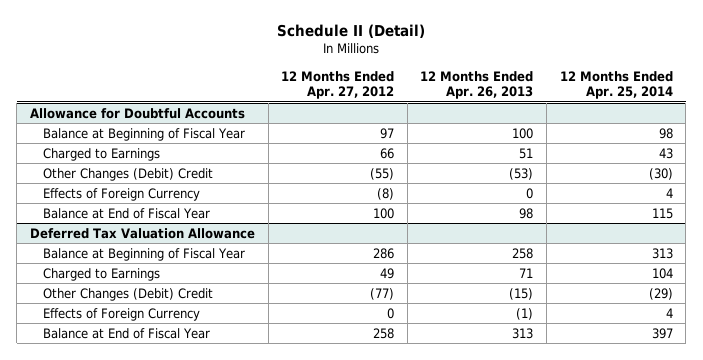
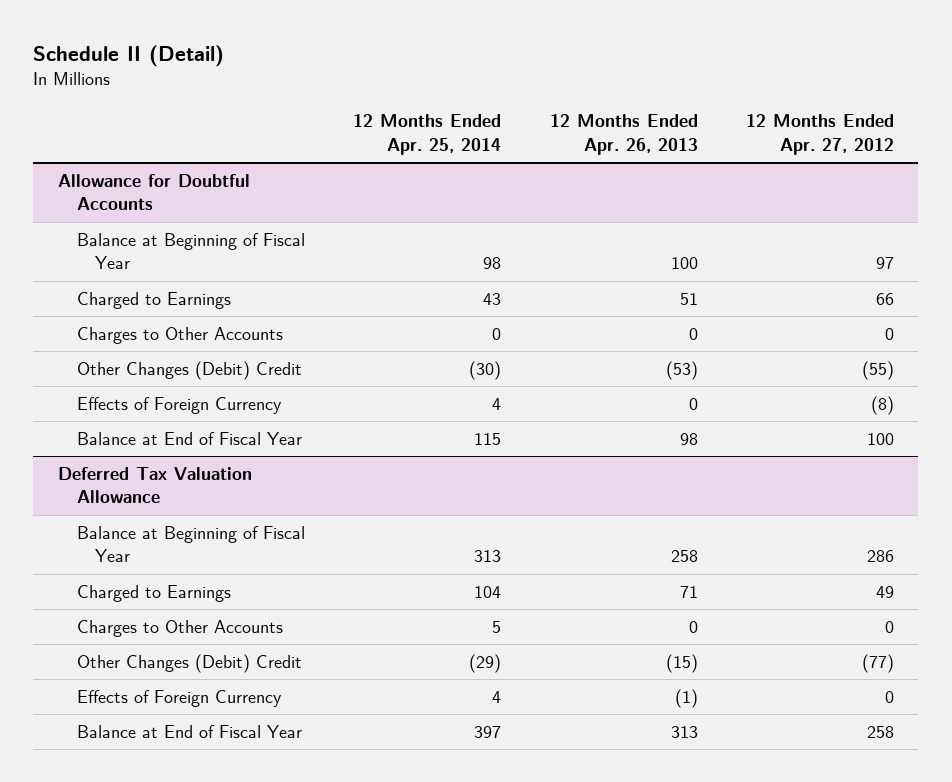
none -> [76,326,283,344] Charges to Other Accounts
none -> [76,619,283,637] Charges to Other Accounts

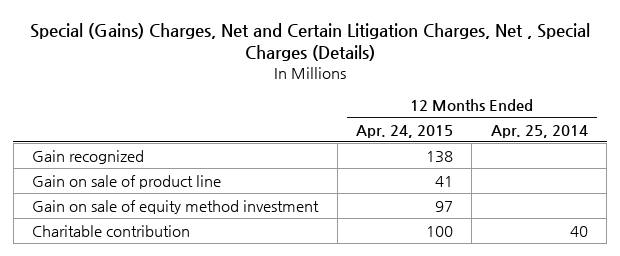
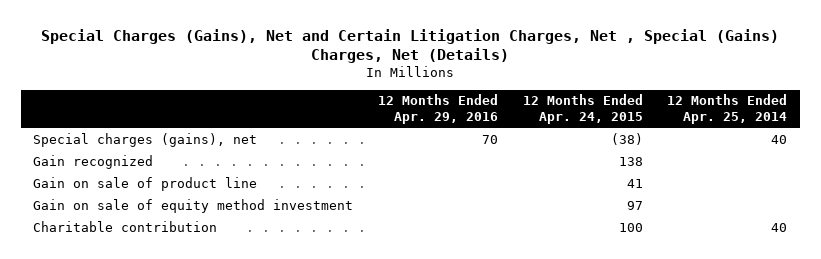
[30,22,591,62] Special (Gains) Charges, Net and Certain Litigation Charges, Net , Special Charges (Details) -> [41,28,780,64] Special Charges (Gains), Net and Certain Litigation Charges, Net , Special (Gains) Charges, Net (Details)
none -> [378,94,499,124] 12 Months Ended Apr. 29, 2016
none -> [33,132,258,147] Special charges (gains), net

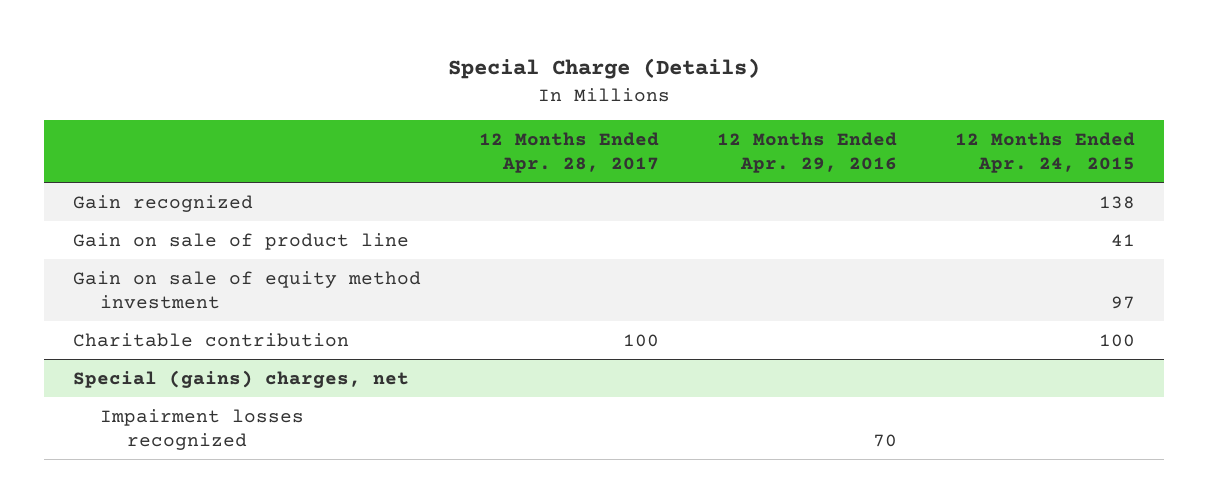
[41,28,780,64] Special Charges (Gains), Net and Certain Litigation Charges, Net , Special (Gains) Charges, Net (Details) -> [447,58,760,80] Special Charge (Details)
[667,94,788,124] 12 Months Ended Apr. 25, 2014 -> none
none -> [478,131,659,173] 12 Months Ended Apr. 28, 2017
[33,132,258,147] Special charges (gains), net -> none
none -> [72,369,409,388] Special (gains) charges, net
none -> [100,408,305,450] Impairment losses recognized

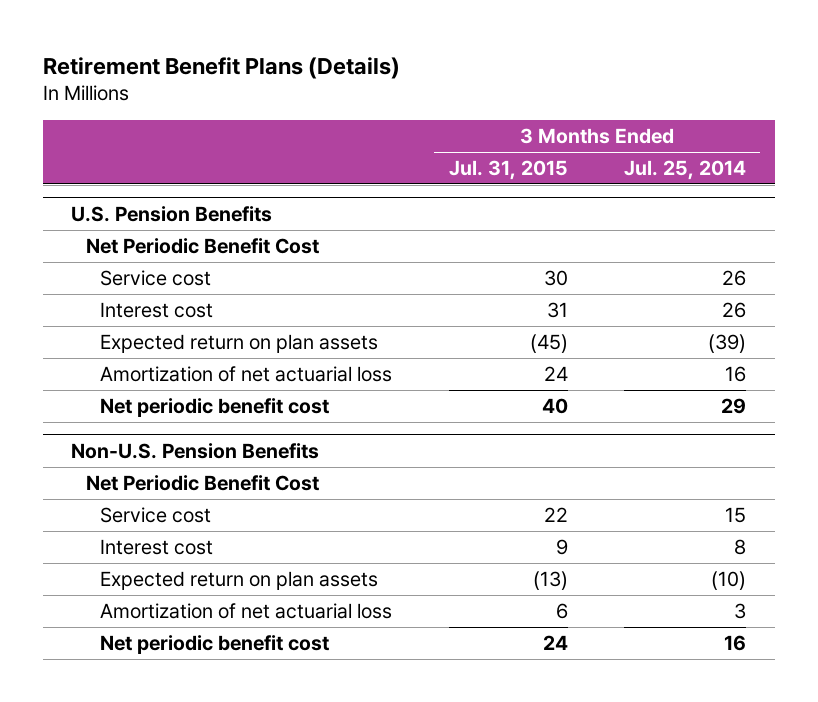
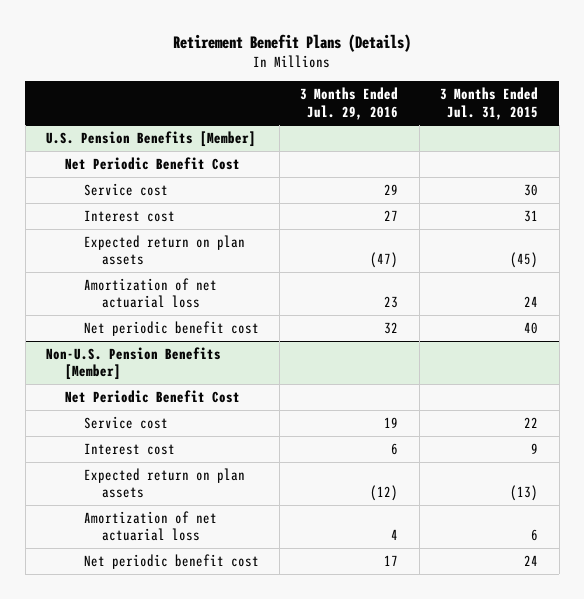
[624,159,747,180] Jul. 25, 2014 -> none
none -> [300,87,399,120] 3 Months Ended Jul. 29, 2016
[71,205,273,222] U.S. Pension Benefits -> [46,131,257,148] U.S. Pension Benefits [Member]
[71,442,320,459] Non-U.S. Pension Benefits -> [46,347,222,381] Non-U.S. Pension Benefits [Member]

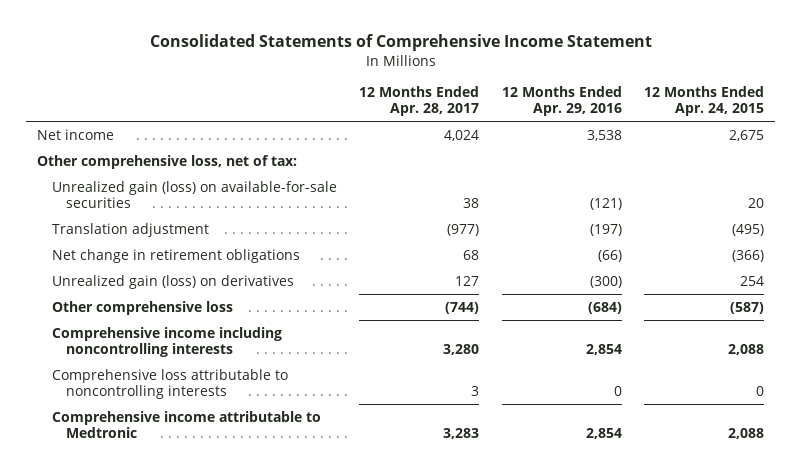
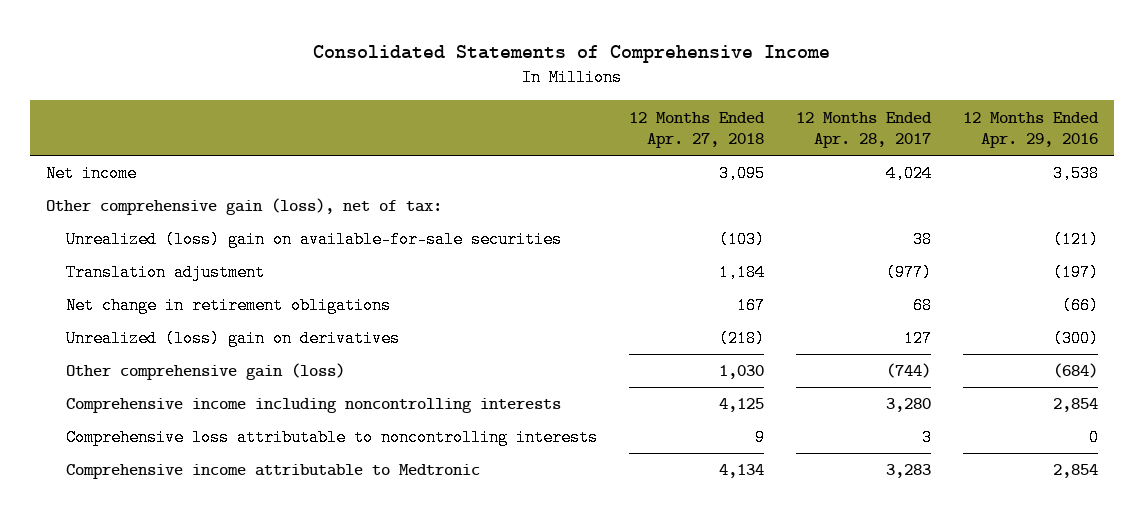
[149,34,652,52] Consolidated Statements of Comprehensive Income Statement -> [312,44,830,63] Consolidated Statements of Comprehensive Income
[643,85,764,117] 12 Months Ended Apr. 24, 2015 -> none
none -> [628,111,765,148] 12 Months Ended Apr. 27, 2018
[37,154,298,169] Other comprehensive loss, net of tax: -> [45,198,442,216] Other comprehensive gain (loss), net of tax:
[51,180,337,209] Unrealized gain (loss) on available-for-sale securities -> [65,231,562,249] Unrealized (loss) gain on available-for-sale securities
[51,274,294,289] Unrealized gain (loss) on derivatives -> [65,330,400,348] Unrealized (loss) gain on derivatives
[51,300,233,315] Other comprehensive loss -> [65,363,345,381] Other comprehensive gain (loss)

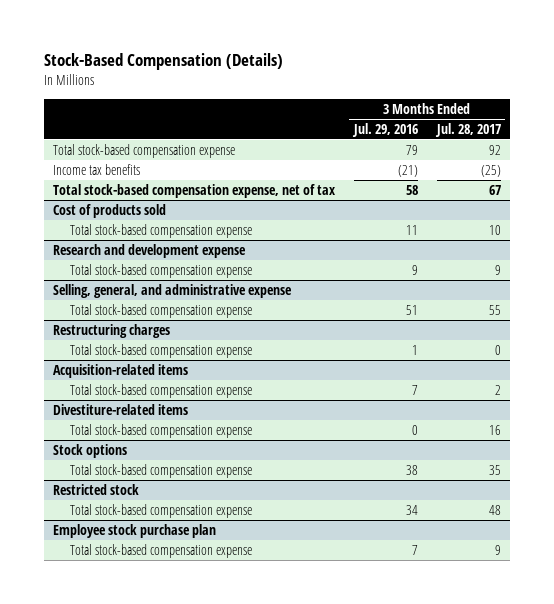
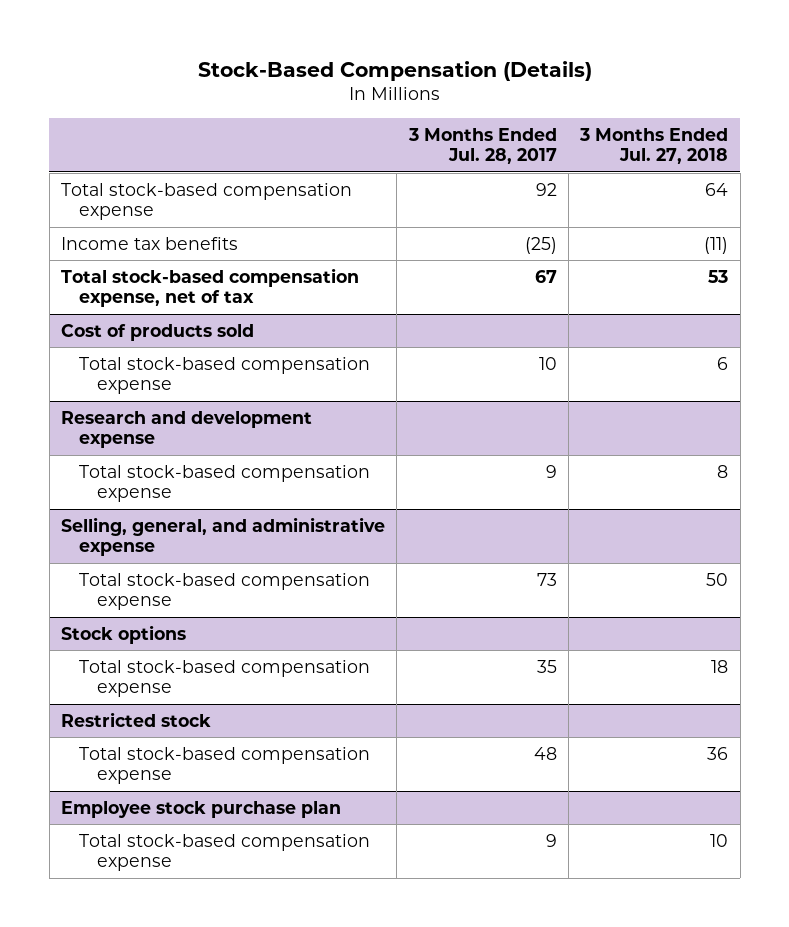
[351,123,418,138] Jul. 29, 2016 -> none
none -> [579,127,729,165] 3 Months Ended Jul. 27, 2018
[53,324,171,339] Restructuring charges -> none
[70,344,253,359] Total stock-based compensation expense -> none
[53,364,189,379] Acquisition-related items -> none
[70,384,253,399] Total stock-based compensation expense -> none
[53,404,189,416] Divestiture-related items -> none
[70,424,253,439] Total stock-based compensation expense -> none
[488,305,501,316] 55 -> [536,572,557,586] 73

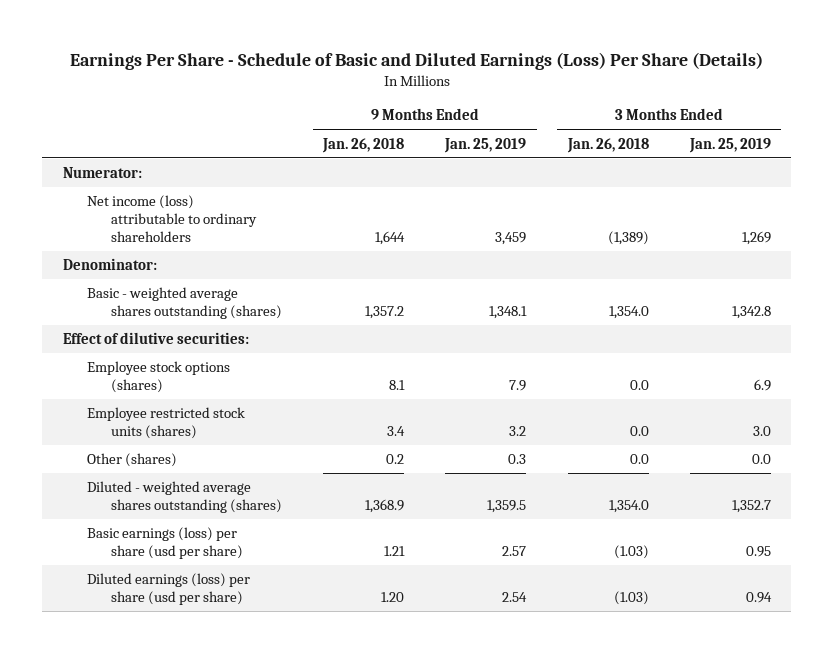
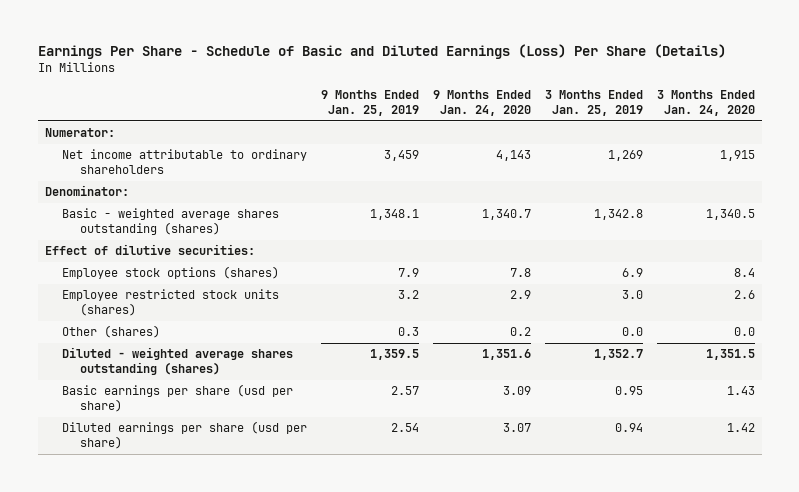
[322,137,405,153] Jan. 26, 2018 -> none
[566,137,649,153] Jan. 26, 2018 -> none
none -> [432,90,531,117] 9 Months Ended Jan. 24, 2020
none -> [656,90,755,117] 3 Months Ended Jan. 24, 2020
[86,195,257,243] Net income (loss) attributable to ordinary shareholders -> [62,149,308,175] Net income attributable to ordinary shareholders
[86,527,243,560] Basic earnings (loss) per share (usd per share) -> [62,384,294,413] Basic earnings per share (usd per share)
[86,573,250,606] Diluted earnings (loss) per share (usd per share) -> [62,421,308,450] Diluted earnings per share (usd per share)

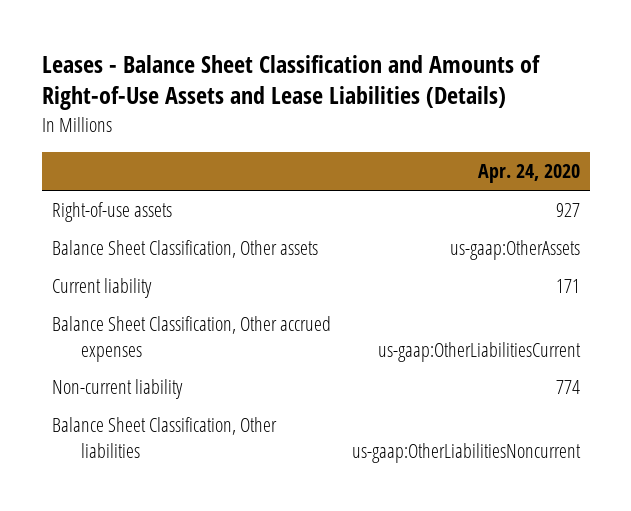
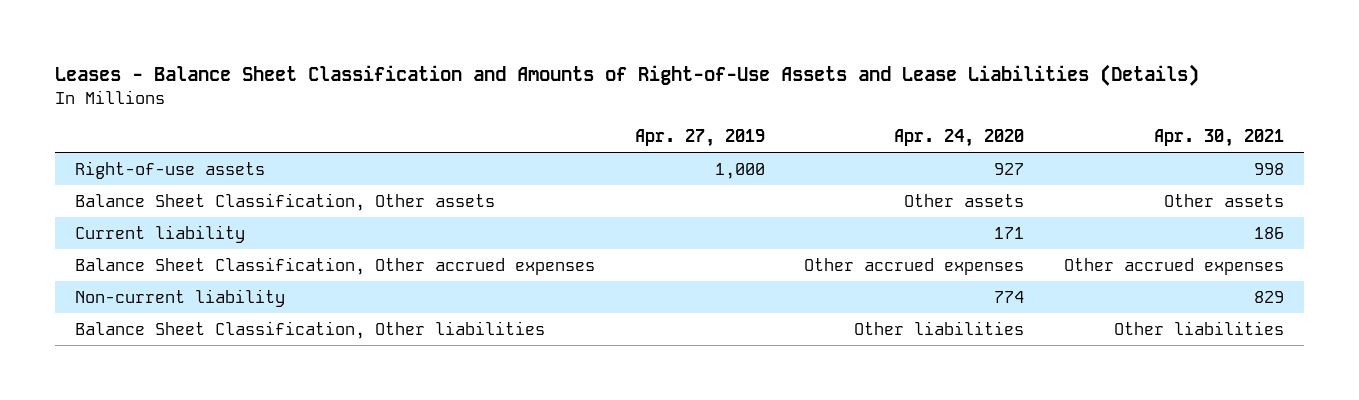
none -> [634,129,765,148] Apr. 27, 2019
none -> [1153,129,1284,148] Apr. 30, 2021
[449,240,580,261] us-gaap:OtherAssets -> [904,193,1025,207] Other assets
[377,341,581,362] us-gaap:OtherLiabilitiesCurrent -> [804,257,1025,275] Other accrued expenses
[351,442,581,463] us-gaap:OtherLiabilitiesNoncurrent -> [854,320,1025,335] Other liabilities

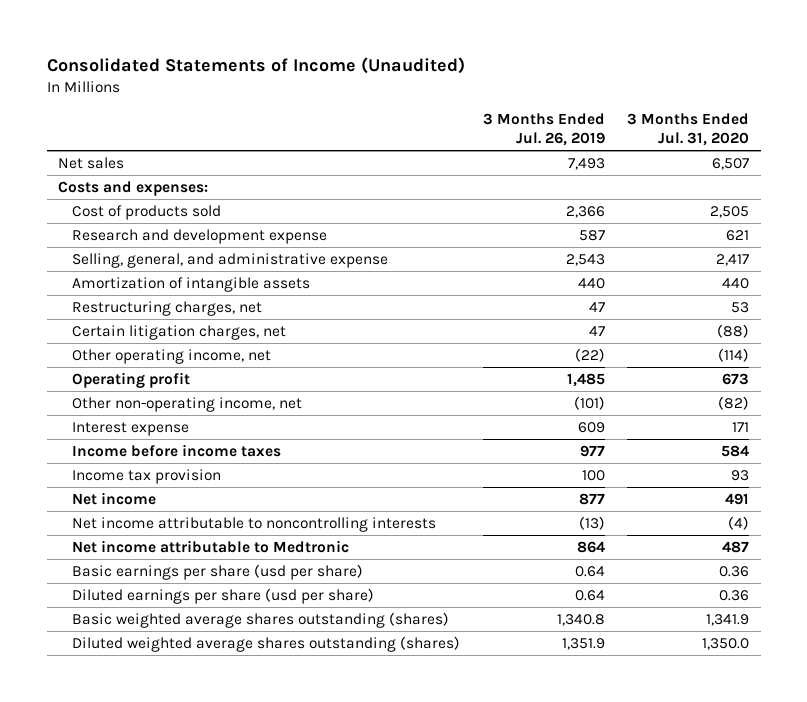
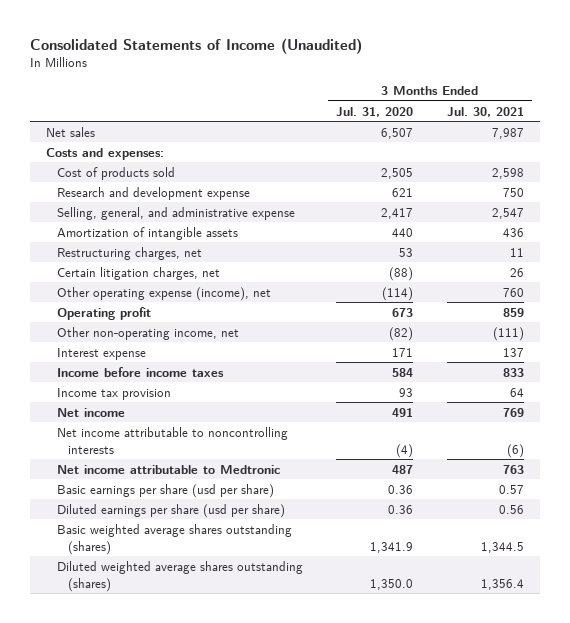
[482,113,605,147] 3 Months Ended Jul. 26, 2019 -> none
none -> [446,106,524,117] Jul. 30, 2021
[72,348,272,364] Other operating income, net -> [57,286,272,301] Other operating expense (income), net

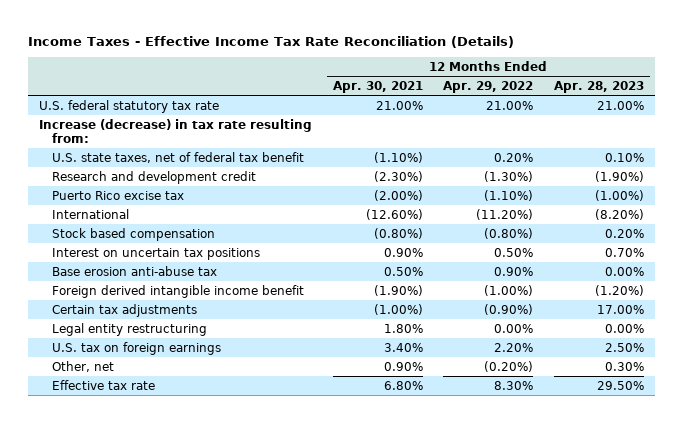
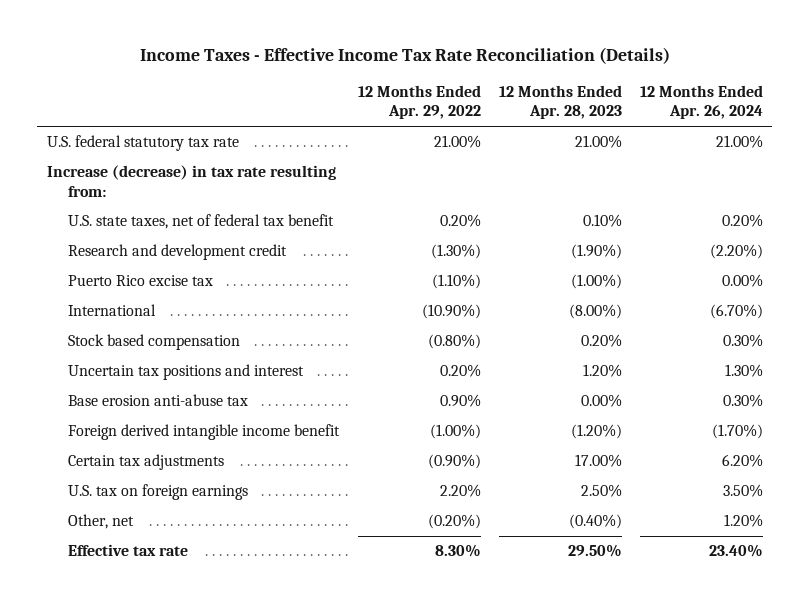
[332,80,423,93] Apr. 30, 2021 -> none
none -> [639,85,763,120] 12 Months Ended Apr. 26, 2024
[476,208,534,220] (11.20%) -> [421,304,481,320] (10.90%)
[595,208,645,220] (8.20%) -> [568,304,622,320] (8.00%)
[52,247,261,260] Interest on uncertain tax positions -> [68,364,305,381] Uncertain tax positions and interest
[494,247,534,257] 0.50% -> [439,364,481,378] 0.20%
[605,247,645,257] 0.70% -> [582,364,622,378] 1.20%
[52,322,208,336] Legal entity restructuring -> none
[605,361,645,371] 0.30% -> [568,514,622,530] (0.40%)

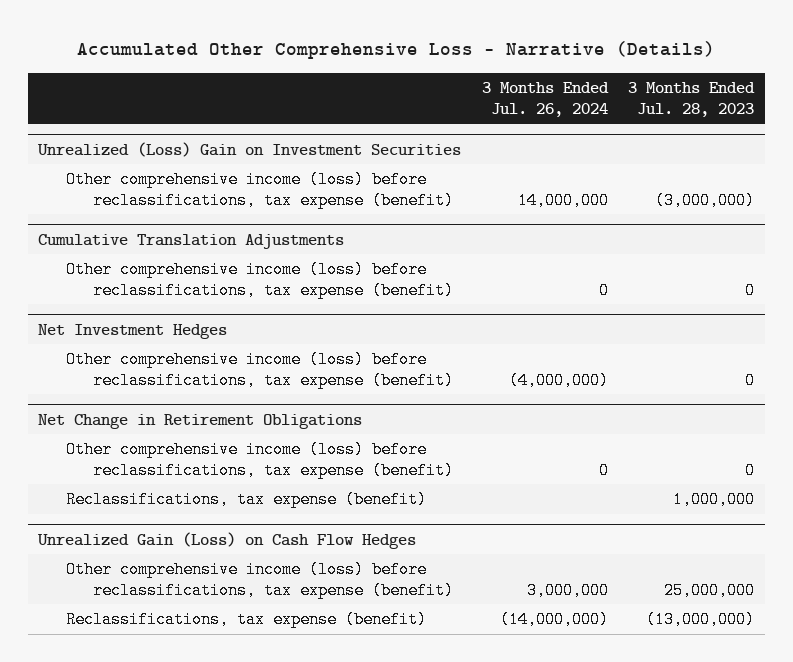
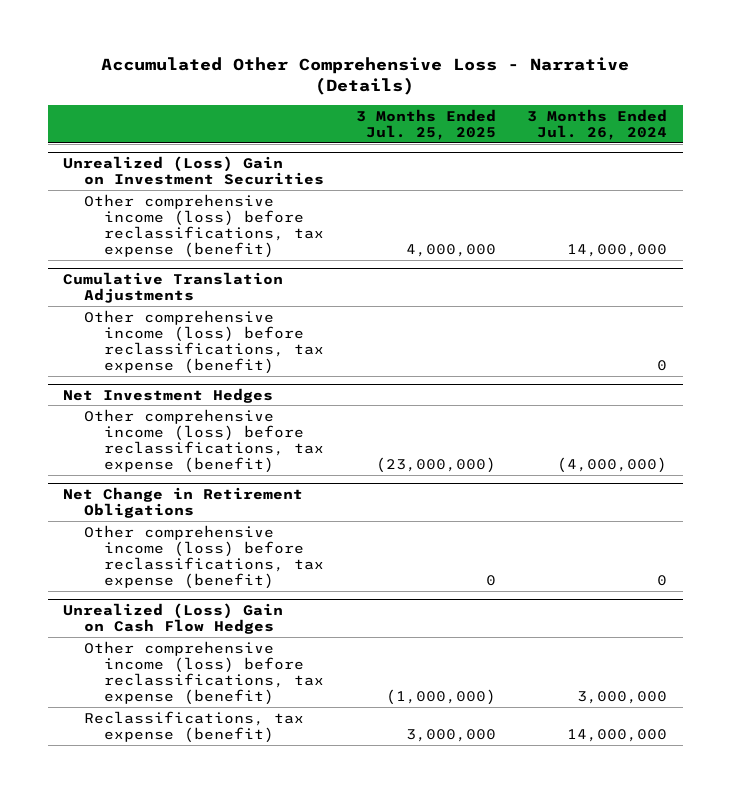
[628,81,756,117] 3 Months Ended Jul. 28, 2023 -> none
none -> [355,108,496,140] 3 Months Ended Jul. 25, 2025
[65,491,427,509] Reclassifications, tax expense (benefit) -> none
[37,531,417,549] Unrealized Gain (Loss) on Cash Flow Hedges -> [63,602,284,634] Unrealized (Loss) Gain on Cash Flow Hedges
[499,611,609,629] (14,000,000) -> [567,728,668,742] 14,000,000

